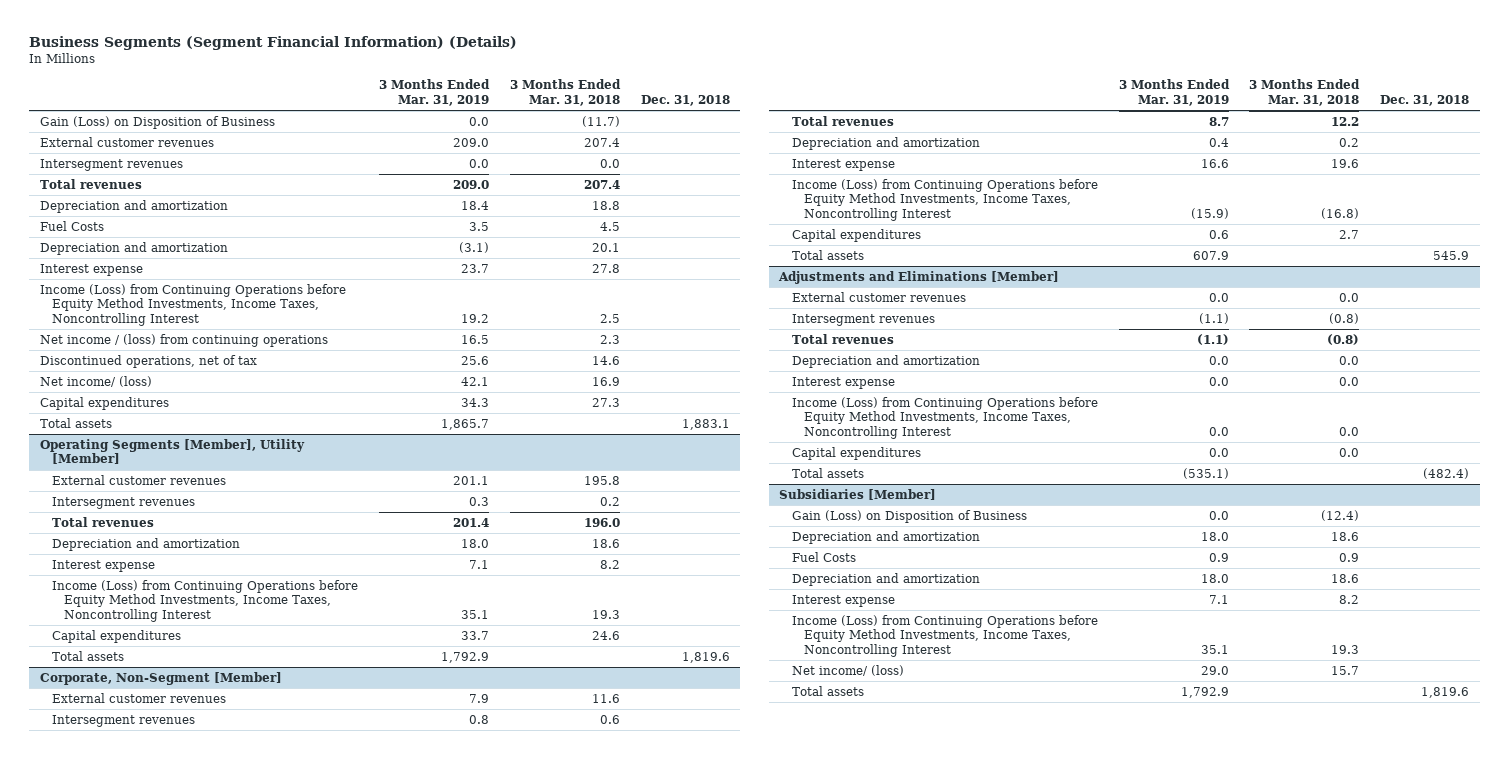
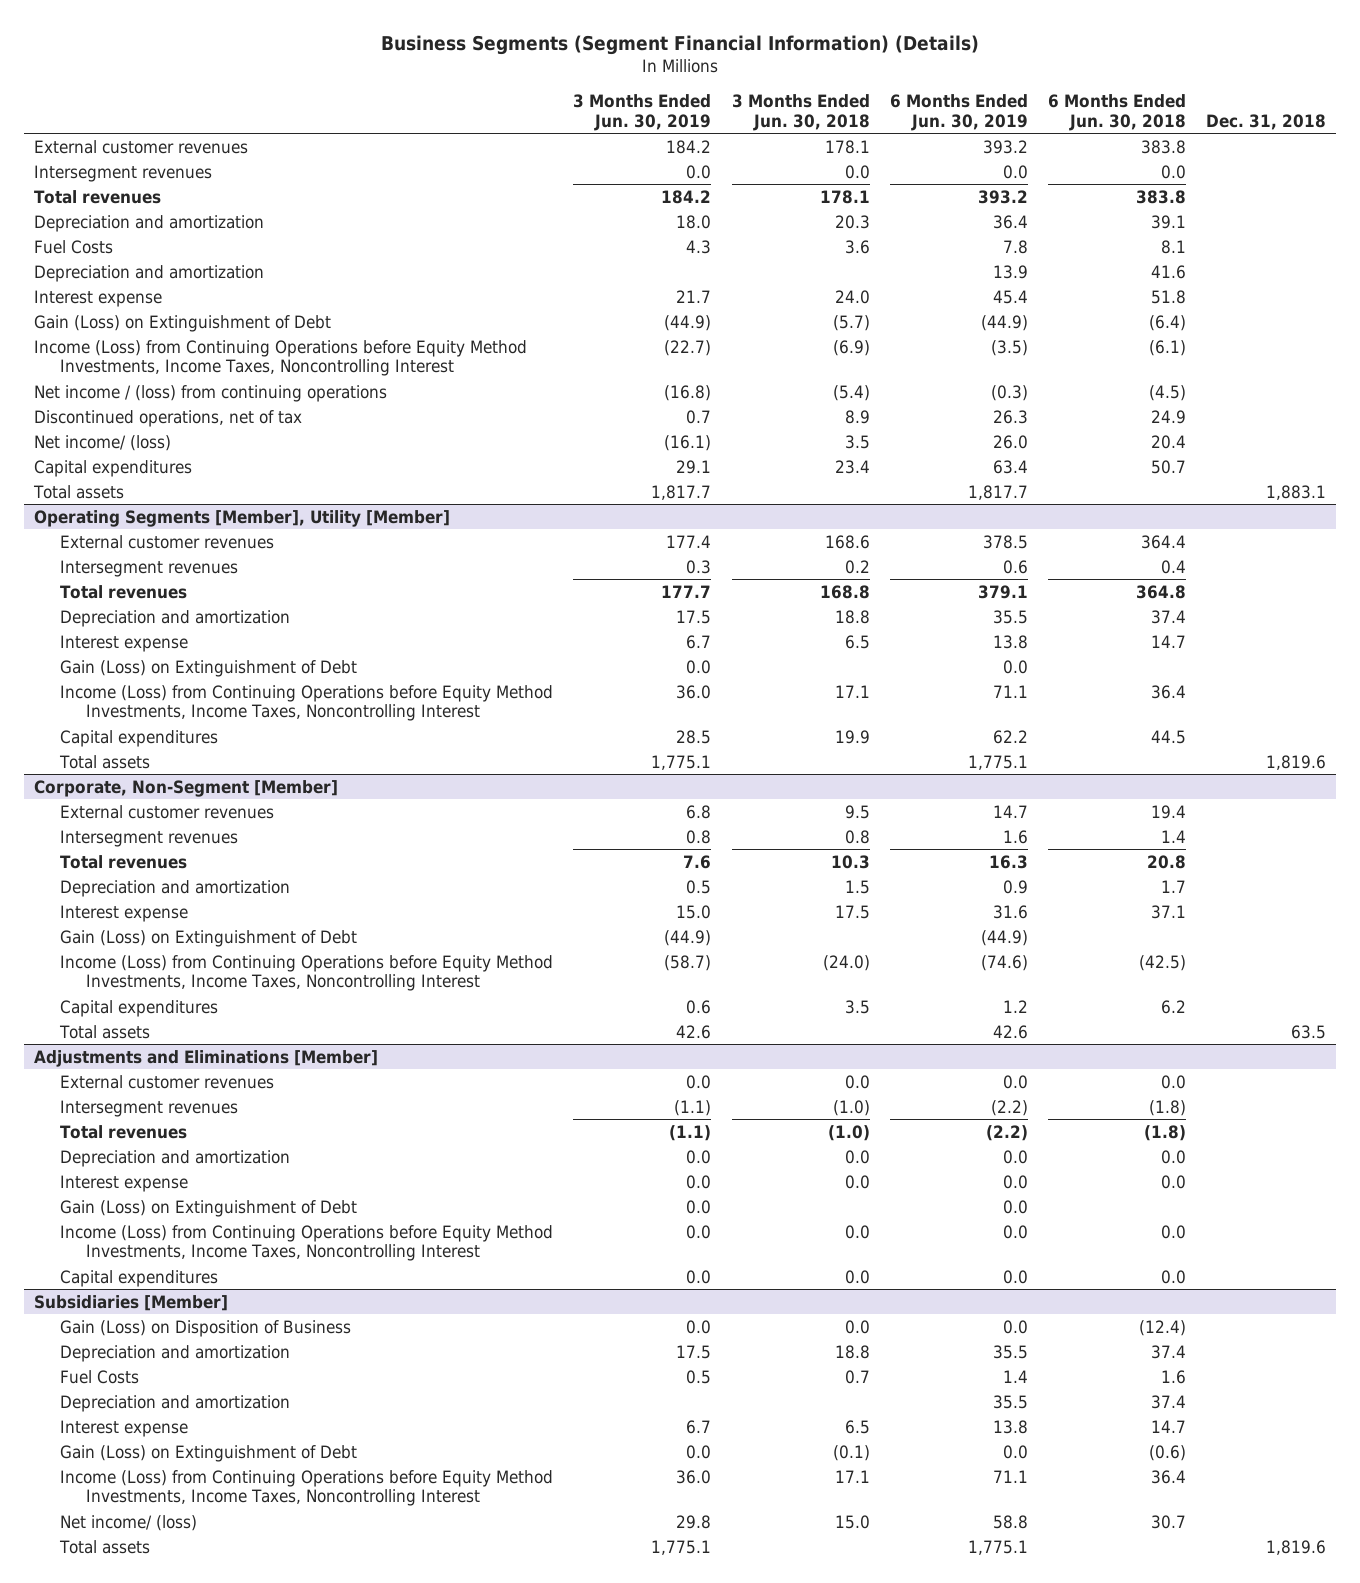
[378,79,490,106] 3 Months Ended Mar. 31, 2019 -> none
[509,79,621,106] 3 Months Ended Mar. 31, 2018 -> none
none -> [573,94,712,131] 3 Months Ended Jun. 30, 2019
none -> [731,94,870,131] 3 Months Ended Jun. 30, 2018
none -> [889,94,1028,131] 6 Months Ended Jun. 30, 2019
none -> [1048,94,1187,131] 6 Months Ended Jun. 30, 2018
[39,115,275,129] Gain (Loss) on Disposition of Business -> none
none -> [33,314,331,332] Gain (Loss) on Extinguishment of Debt
none -> [60,659,358,677] Gain (Loss) on Extinguishment of Debt
none -> [60,929,358,947] Gain (Loss) on Extinguishment of Debt
[1433,250,1470,260] 545.9 -> [1291,1024,1327,1039] 63.5
none -> [60,1199,358,1217] Gain (Loss) on Extinguishment of Debt
[791,467,864,478] Total assets -> none
none -> [60,1444,358,1462] Gain (Loss) on Extinguishment of Debt

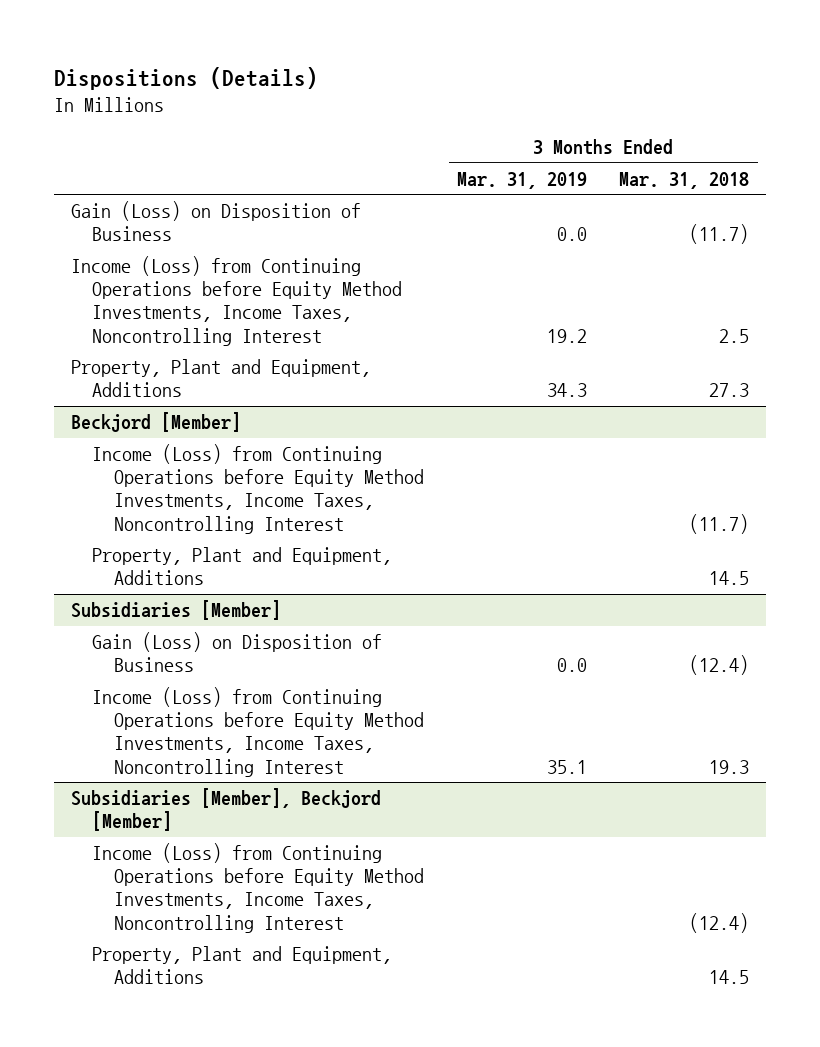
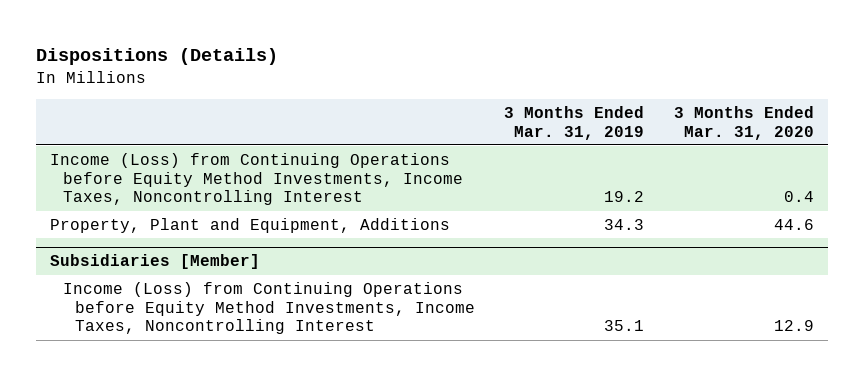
[619,171,750,189] Mar. 31, 2018 -> none
none -> [673,105,814,140] 3 Months Ended Mar. 31, 2020
[70,201,361,242] Gain (Loss) on Disposition of Business -> none
[70,412,241,433] Beckjord [Member] -> none
[92,444,425,534] Income (Loss) from Continuing Operations before Equity Method Investments, Income Taxes, Noncontrolling Interest -> none
[92,547,393,586] Property, Plant and Equipment, Additions -> none
[92,632,383,673] Gain (Loss) on Disposition of Business -> none
[70,788,381,832] Subsidiaries [Member], Beckjord [Member] -> none
[92,843,425,933] Income (Loss) from Continuing Operations before Equity Method Investments, Income Taxes, Noncontrolling Interest -> none
[92,946,393,985] Property, Plant and Equipment, Additions -> none

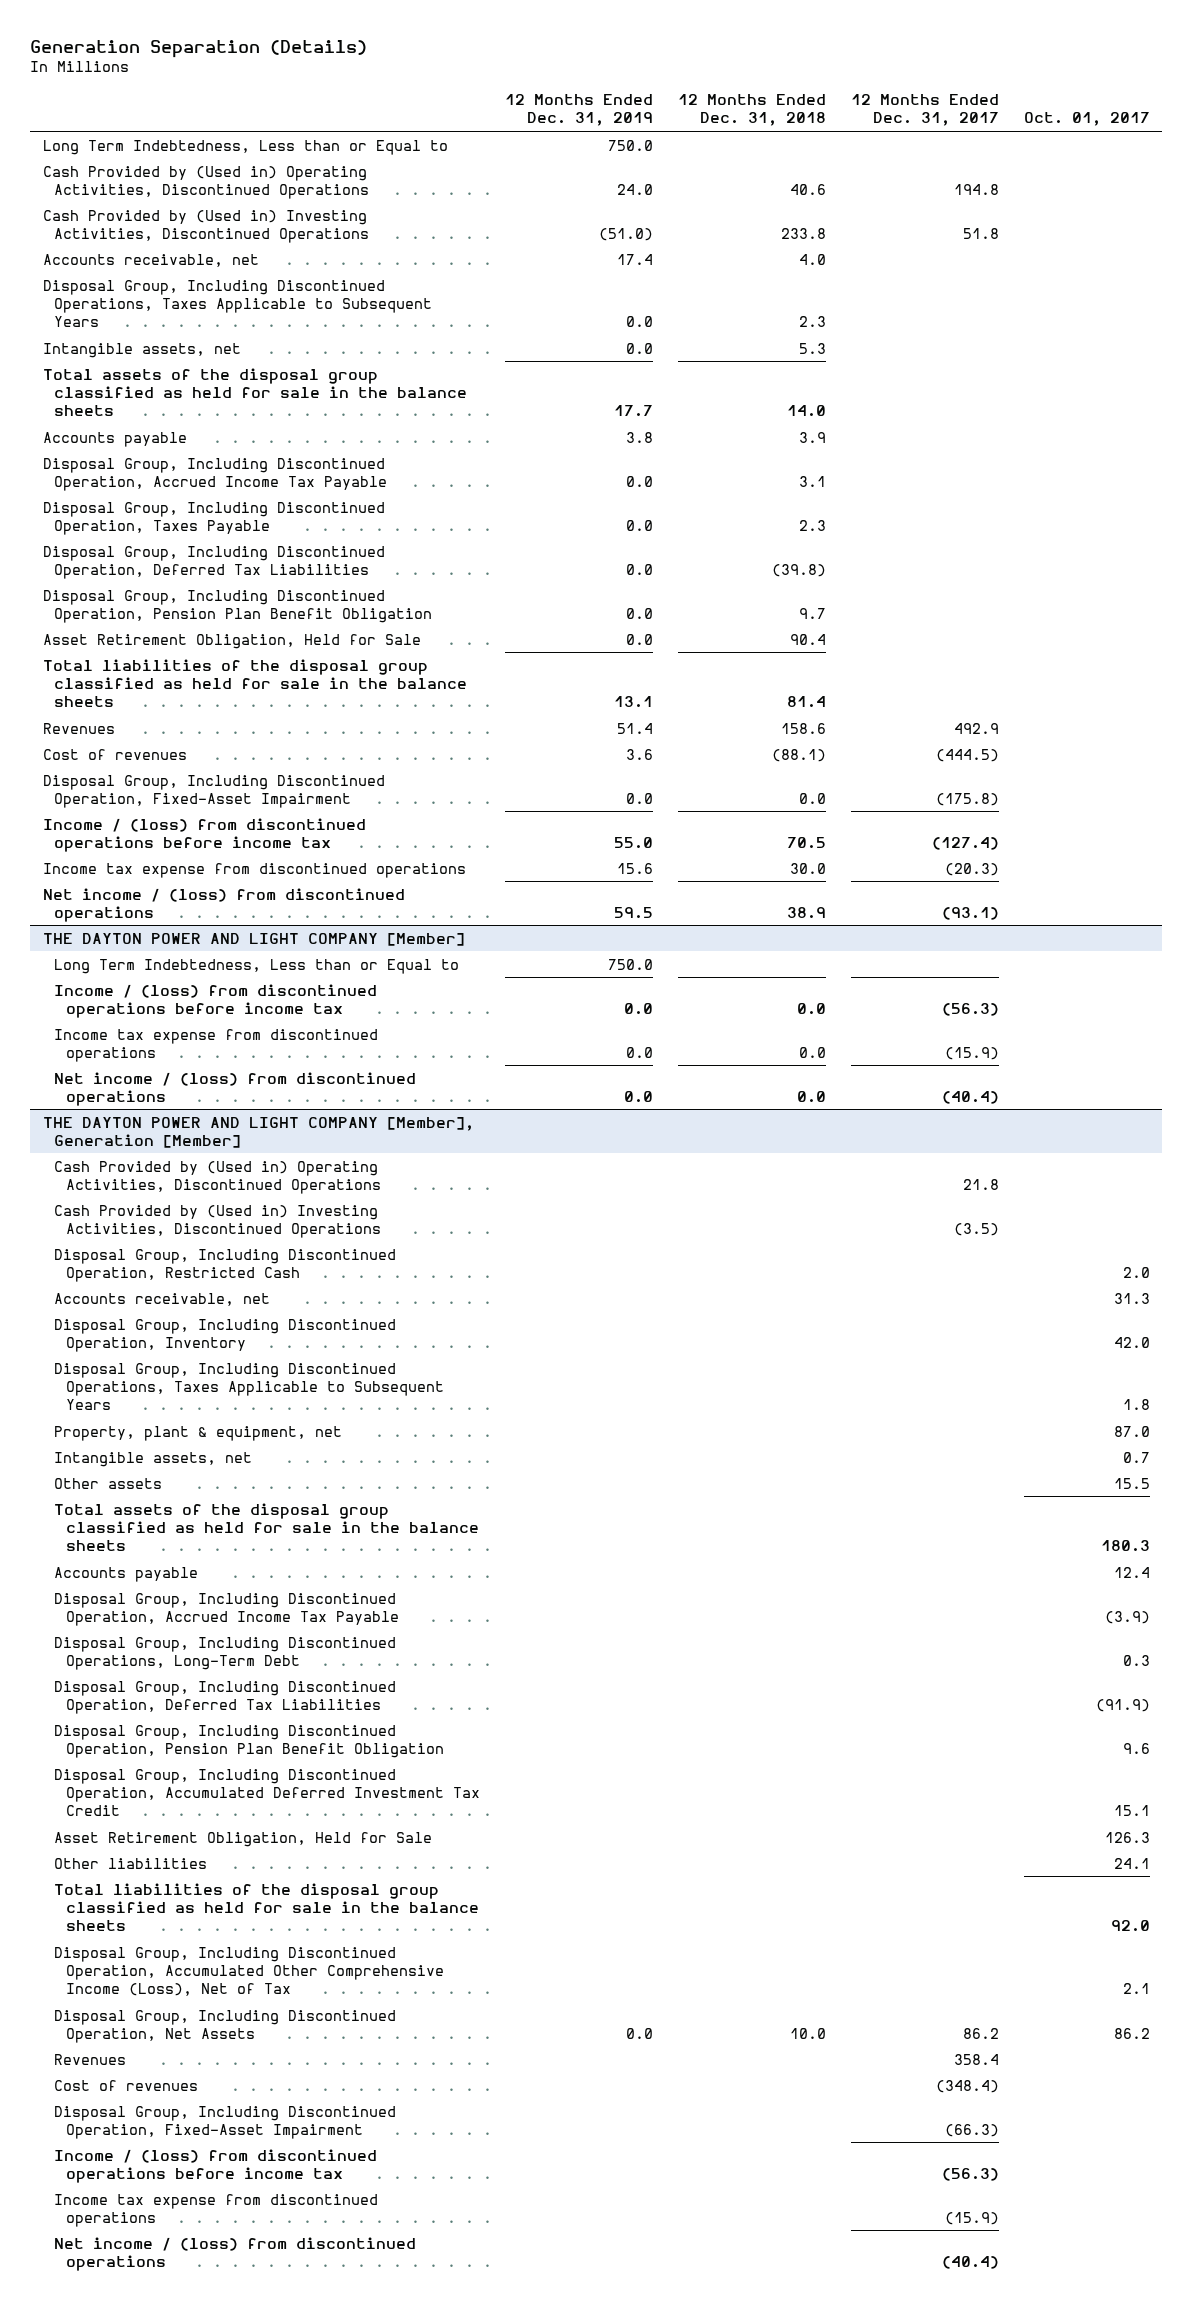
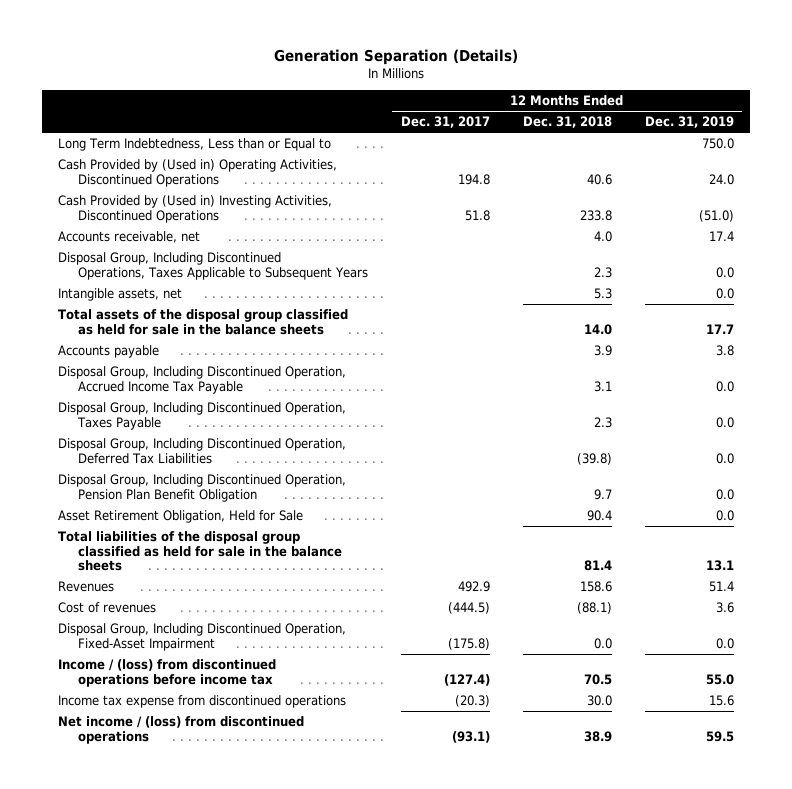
[1023,112,1150,127] Oct. 01, 2017 -> none
[42,932,465,946] THE DAYTON POWER AND LIGHT COMPANY [Member] -> none
[54,958,460,974] Long Term Indebtedness, Less than or Equal to -> none
[54,983,378,1018] Income / (loss) from discontinued operations before income tax -> none
[54,1028,379,1062] Income tax expense from discontinued operations -> none
[54,1071,417,1106] Net income / (loss) from discontinued operations -> none
[42,1116,474,1148] THE DAYTON POWER AND LIGHT COMPANY [Member], Generation [Member] -> none
[54,1160,381,1194] Cash Provided by (Used in) Operating Activities, Discontinued Operations -> none
[54,1204,381,1238] Cash Provided by (Used in) Investing Activities, Discontinued Operations -> none
[54,1248,397,1282] Disposal Group, Including Discontinued Operation, Restricted Cash -> none
[54,1292,271,1306] Accounts receivable, net -> none
[54,1318,397,1352] Disposal Group, Including Discontinued Operation, Inventory -> none
[54,1362,444,1411] Disposal Group, Including Discontinued Operations, Taxes Applicable to Subsequent Years -> none
[54,1425,343,1441] Property, plant & equipment, net -> none
[54,1451,253,1467] Intangible assets, net -> none
[54,1477,163,1489] Other assets -> none
[54,1502,479,1552] Total assets of the disposal group classified as held for sale in the balance sheets -> none
[54,1566,199,1582] Accounts payable -> none
[54,1592,399,1626] Disposal Group, Including Discontinued Operation, Accrued Income Tax Payable -> none
[54,1636,397,1670] Disposal Group, Including Discontinued Operations, Long-Term Debt -> none
[54,1680,397,1714] Disposal Group, Including Discontinued Operation, Deferred Tax Liabilities -> none
[54,1724,444,1758] Disposal Group, Including Discontinued Operation, Pension Plan Benefit Obligation -> none
[54,1768,480,1817] Disposal Group, Including Discontinued Operation, Accumulated Deferred Investment Tax Credit -> none
[54,1831,433,1847] Asset Retirement Obligation, Held for Sale -> none
[54,1857,208,1869] Other liabilities -> none
[54,1882,479,1932] Total liabilities of the disposal group classified as held for sale in the balance sheets -> none
[54,1946,444,1997] Disposal Group, Including Discontinued Operation, Accumulated Other Comprehensive Income (Loss), Net of Tax -> none
[54,2009,397,2043] Disposal Group, Including Discontinued Operation, Net Assets -> none
[54,2053,127,2065] Revenues -> none
[54,2079,199,2091] Cost of revenues -> none
[54,2105,397,2139] Disposal Group, Including Discontinued Operation, Fixed-Asset Impairment -> none
[54,2148,378,2183] Income / (loss) from discontinued operations before income tax -> none
[54,2193,379,2227] Income tax expense from discontinued operations -> none
[54,2236,417,2271] Net income / (loss) from discontinued operations -> none

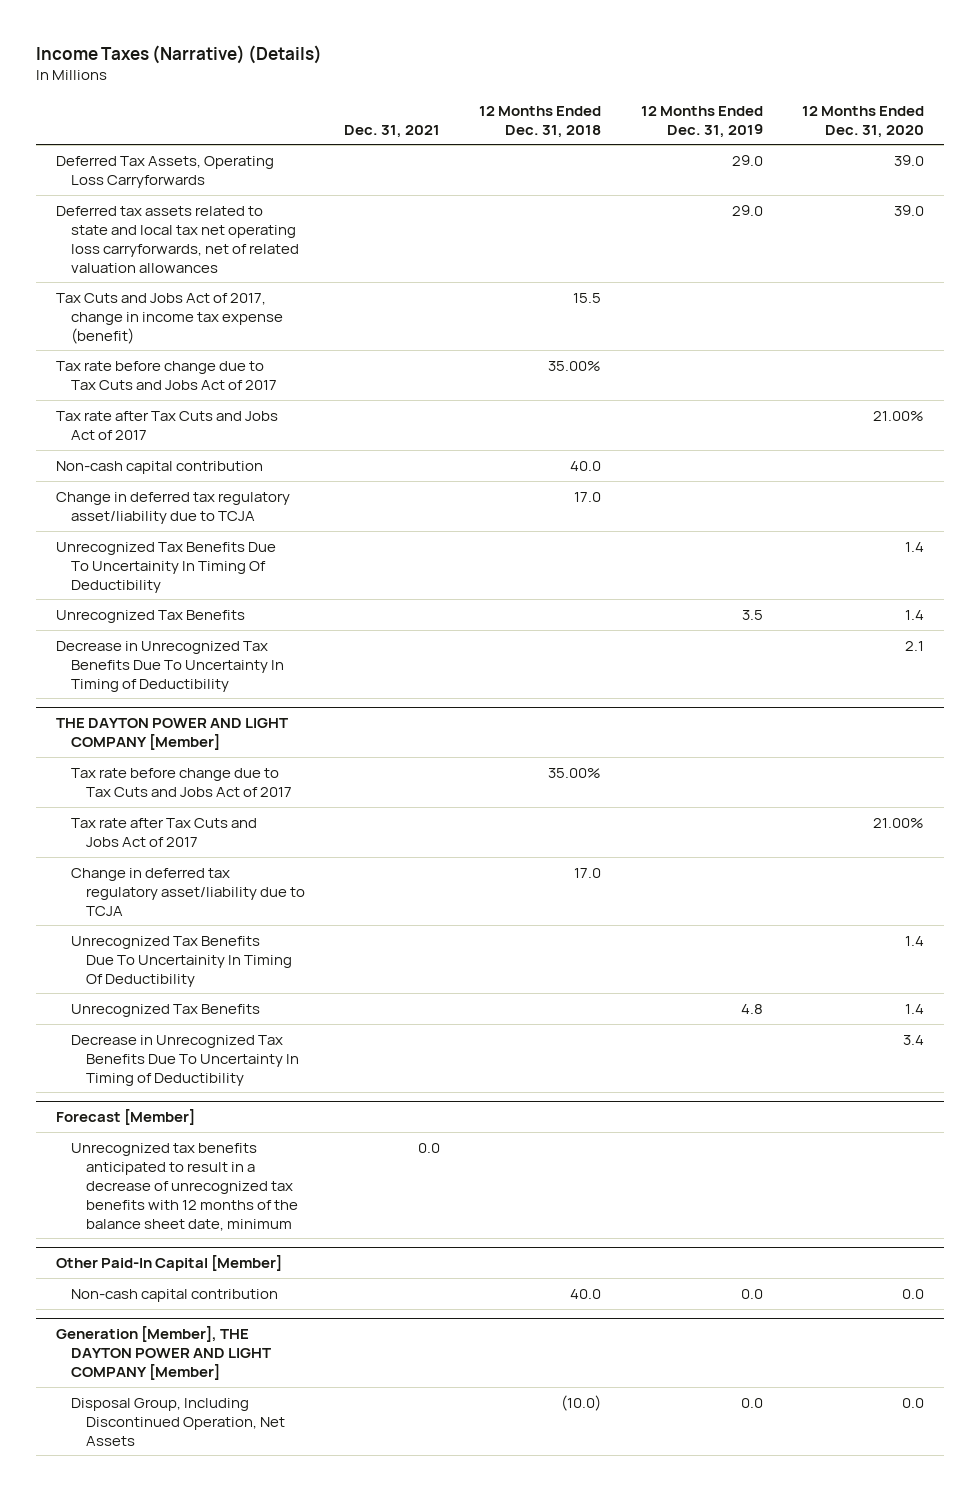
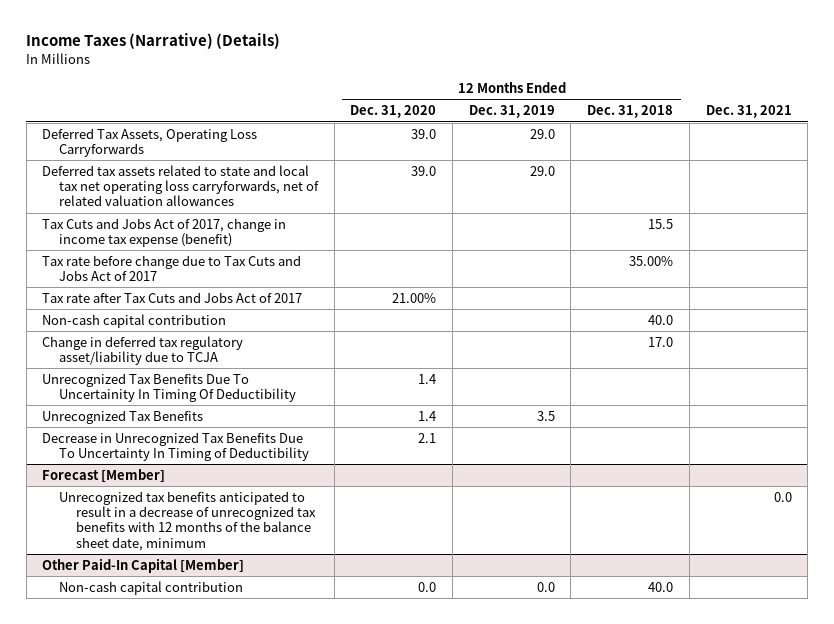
[56,718,289,751] THE DAYTON POWER AND LIGHT COMPANY [Member] -> none
[70,767,292,797] Tax rate before change due to Tax Cuts and Jobs Act of 2017 -> none
[70,817,257,847] Tax rate after Tax Cuts and Jobs Act of 2017 -> none
[70,867,305,916] Change in deferred tax regulatory asset/liability due to TCJA -> none
[70,935,292,987] Unrecognized Tax Benefits Due To Uncertainity In Timing Of Deductibility -> none
[70,1003,260,1017] Unrecognized Tax Benefits -> none
[70,1034,299,1086] Decrease in Unrecognized Tax Benefits Due To Uncertainty In Timing of Deductibility -> none
[56,1326,271,1381] Generation [Member], THE DAYTON POWER AND LIGHT COMPANY [Member] -> none
[70,1397,285,1446] Disposal Group, Including Discontinued Operation, Net Assets -> none

